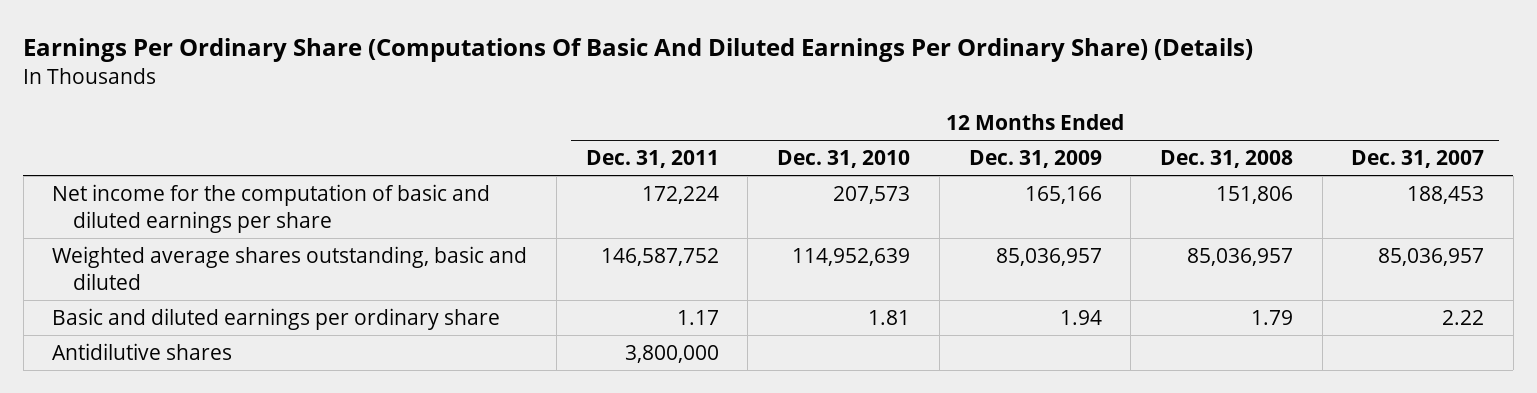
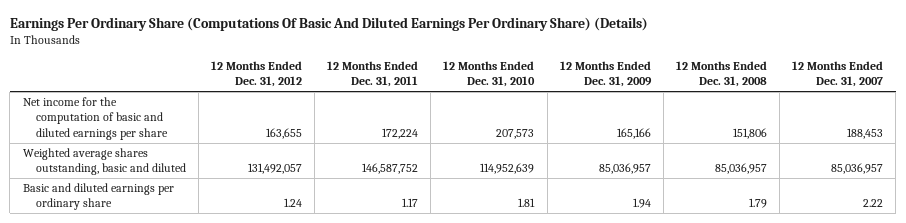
none -> [210,60,302,88] 12 Months Ended Dec. 31, 2012
[52,343,233,361] Antidilutive shares -> none

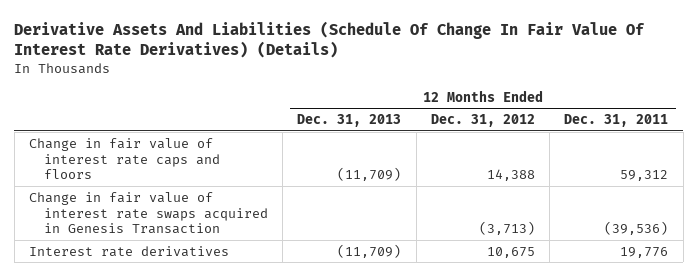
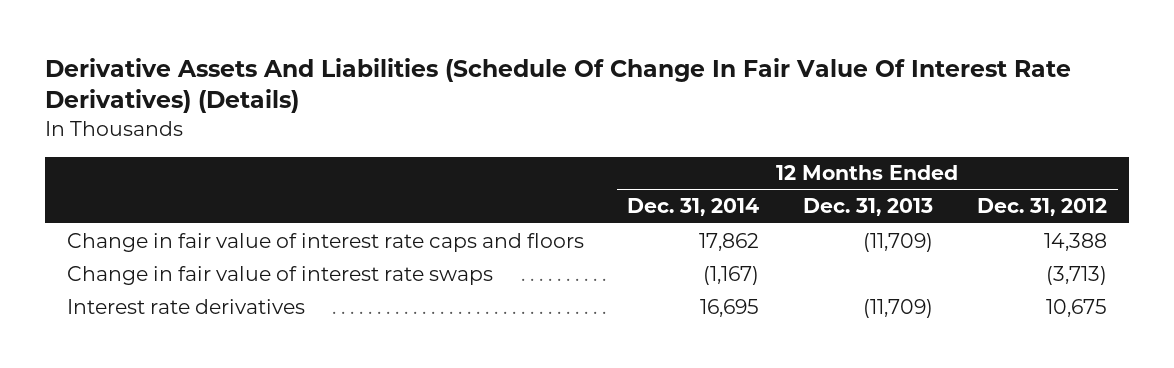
[564,114,669,128] Dec. 31, 2011 -> none
none -> [627,198,760,217] Dec. 31, 2014
[29,191,268,235] Change in fair value of interest rate swaps acquired in Genesis Transaction -> [66,265,493,285] Change in fair value of interest rate swaps

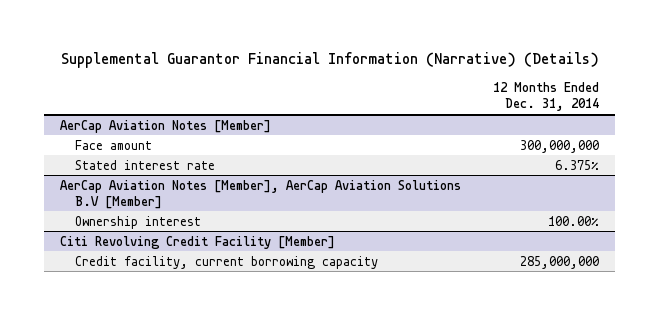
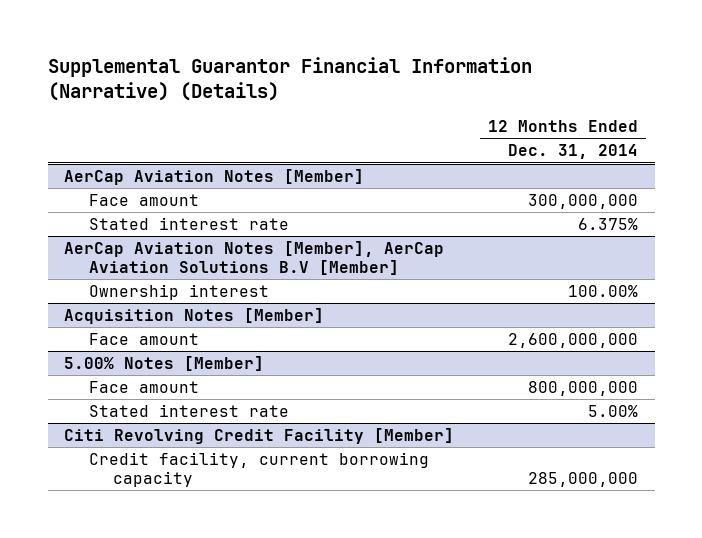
none -> [64,307,325,324] Acquisition Notes [Member]
none -> [88,332,199,345] Face amount
none -> [64,355,265,371] 5.00% Notes [Member]
none -> [88,380,199,393] Face amount
none -> [88,403,289,417] Stated interest rate

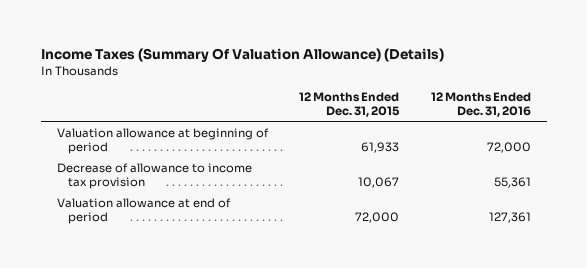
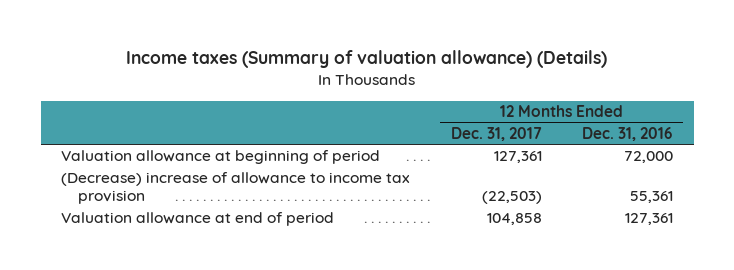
[40,47,444,62] Income Taxes (Summary Of Valuation Allowance) (Details) -> [126,50,608,69] Income taxes (Summary of valuation allowance) (Details)
[299,92,401,118] 12 Months Ended Dec. 31, 2015 -> none
none -> [450,126,542,141] Dec. 31, 2017
[56,162,252,189] Decrease of allowance to income tax provision -> [60,172,410,205] (Decrease) increase of allowance to income tax provision

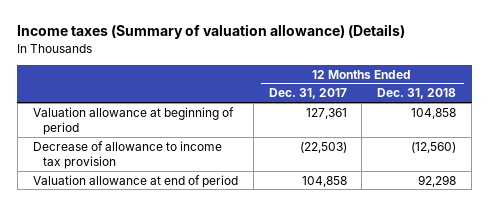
[582,126,674,141] Dec. 31, 2016 -> none
none -> [377,88,457,100] Dec. 31, 2018
[60,172,410,205] (Decrease) increase of allowance to income tax provision -> [32,140,222,169] Decrease of allowance to income tax provision

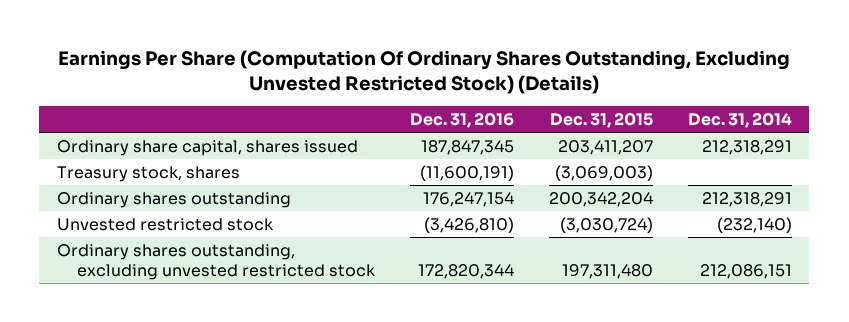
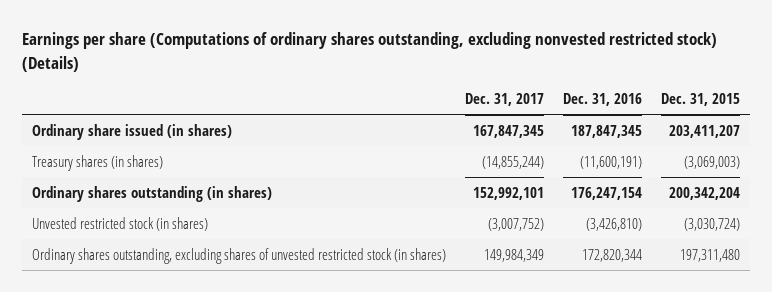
[58,49,791,94] Earnings Per Share (Computation Of Ordinary Shares Outstanding, Excluding Unvested Restricted Stock) (Details) -> [22,32,718,72] Earnings per share (Computations of ordinary shares outstanding, excluding nonvested restricted stock) (Details)
[687,111,792,128] Dec. 31, 2014 -> none
none -> [464,93,544,107] Dec. 31, 2017
[56,140,358,157] Ordinary share capital, shares issued -> [31,123,232,140] Ordinary share issued (in shares)
[56,166,240,183] Treasury stock, shares -> [31,154,163,171] Treasury shares (in shares)
[56,192,291,209] Ordinary shares outstanding -> [31,185,272,202] Ordinary shares outstanding (in shares)
[56,218,274,232] Unvested restricted stock -> [31,216,208,231] Unvested restricted stock (in shares)
[56,244,377,280] Ordinary shares outstanding, excluding unvested restricted stock -> [31,247,446,264] Ordinary shares outstanding, excluding shares of unvested restricted stock (in shares)

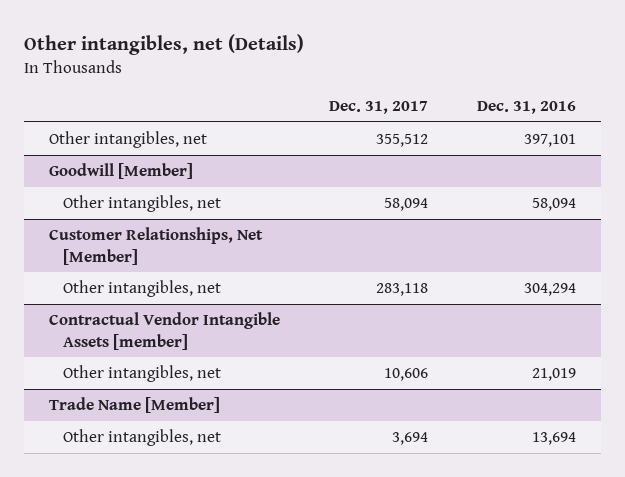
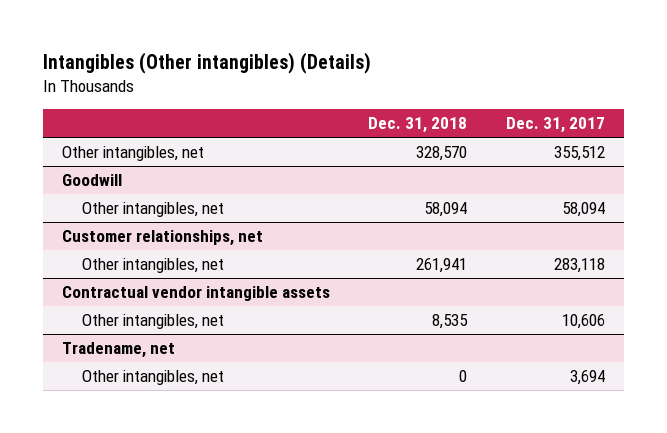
[24,34,305,56] Other intangibles, net (Details) -> [42,52,371,75] Intangibles (Other intangibles) (Details)
[477,101,577,115] Dec. 31, 2016 -> none
none -> [368,117,468,134] Dec. 31, 2018
[48,163,193,180] Goodwill [Member] -> [61,174,122,187] Goodwill
[48,227,263,265] Customer Relationships, Net [Member] -> [61,230,263,247] Customer relationships, net
[48,312,280,350] Contractual Vendor Intangible Assets [member] -> [61,286,330,302] Contractual vendor intangible assets
[48,397,220,414] Trade Name [Member] -> [61,342,175,359] Tradename, net

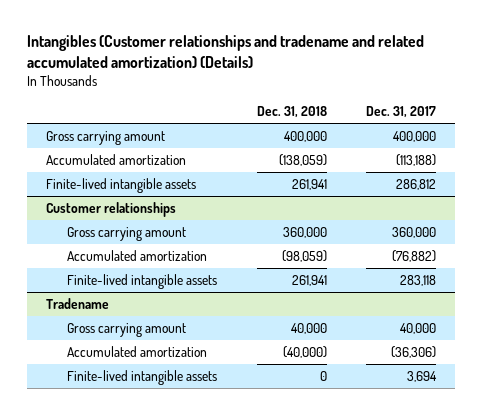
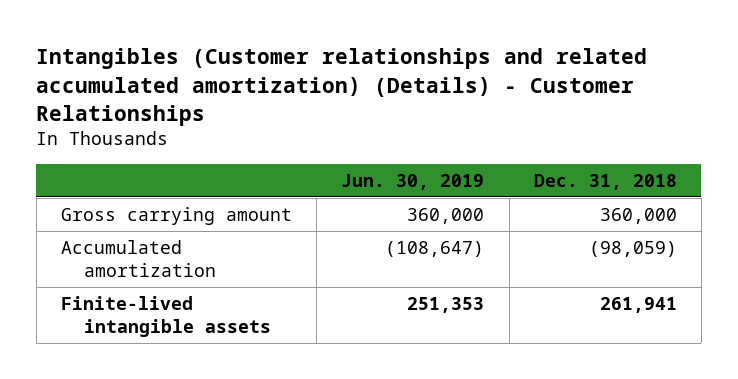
[26,35,424,69] Intangibles (Customer relationships and tradename and related accumulated amortization) (Details) -> [36,48,648,126] Intangibles (Customer relationships and related accumulated amortization) (Details) - Customer Relationships
[365,106,436,119] Dec. 31, 2017 -> none
none -> [341,173,485,190] Jun. 30, 2019
[46,130,166,145] Gross carrying amount -> none
[46,153,187,165] Accumulated amortization -> none
[46,177,197,193] Finite-lived intangible assets -> none
[46,201,177,217] Customer relationships -> none
[46,297,110,309] Tradename -> none
[67,322,187,337] Gross carrying amount -> none
[67,345,208,357] Accumulated amortization -> none
[67,369,218,385] Finite-lived intangible assets -> none

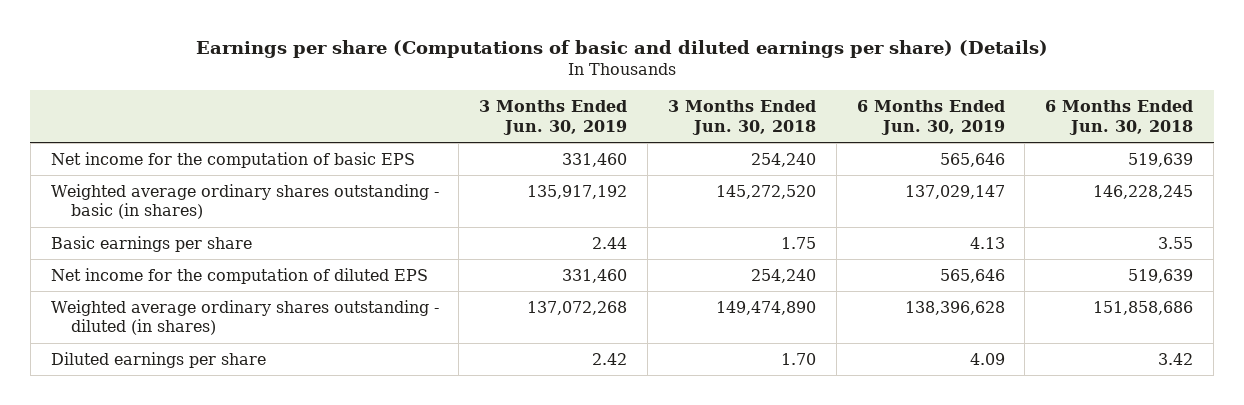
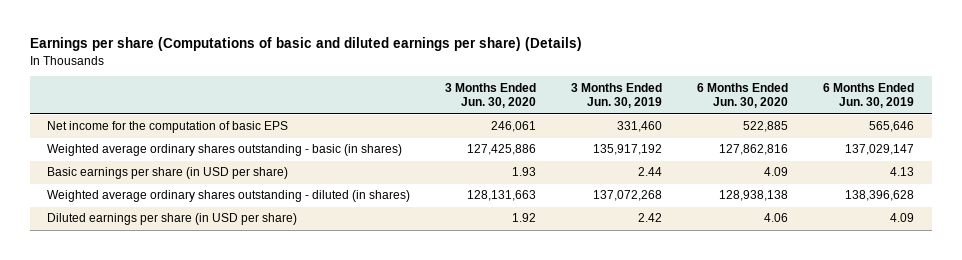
[667,100,816,135] 3 Months Ended Jun. 30, 2018 -> none
[1045,100,1194,135] 6 Months Ended Jun. 30, 2018 -> none
none -> [445,82,537,109] 3 Months Ended Jun. 30, 2020
none -> [697,82,789,109] 6 Months Ended Jun. 30, 2020
[50,267,428,284] Net income for the computation of diluted EPS -> none
[50,235,252,252] Basic earnings per share -> [47,167,289,180] Basic earnings per share (in USD per share)
[50,351,266,368] Diluted earnings per share -> [47,213,298,226] Diluted earnings per share (in USD per share)

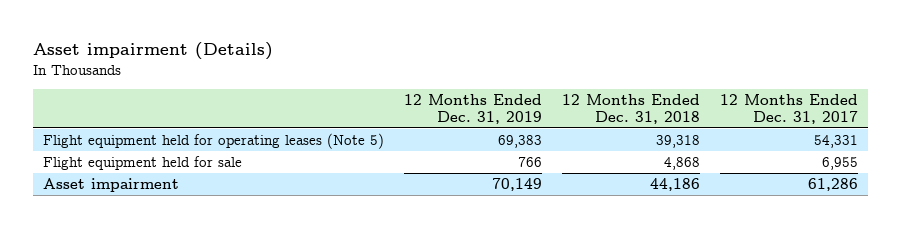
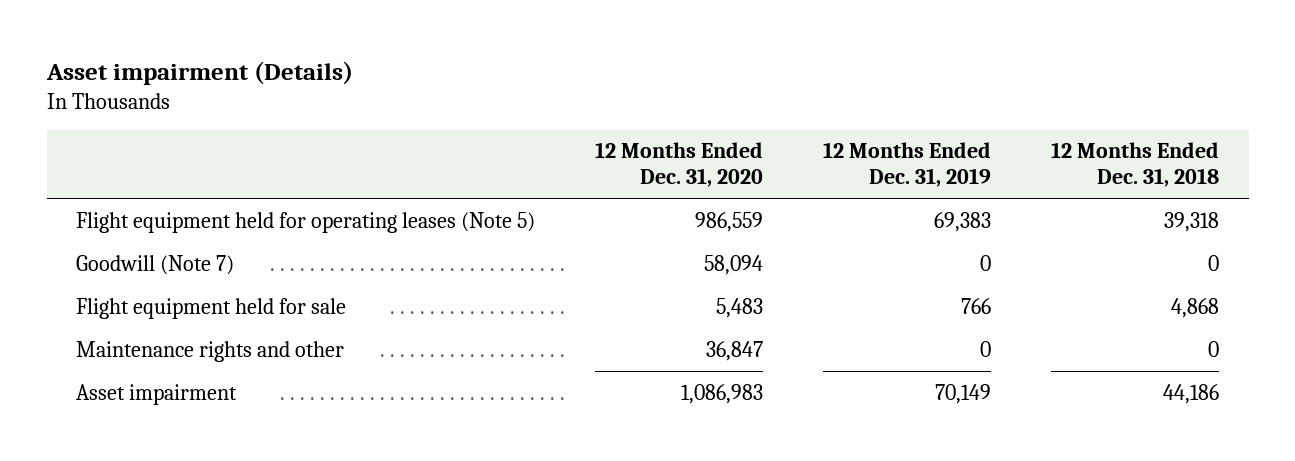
[720,93,859,124] 12 Months Ended Dec. 31, 2017 -> none
none -> [595,142,764,188] 12 Months Ended Dec. 31, 2020
none -> [76,254,235,275] Goodwill (Note 7)
none -> [76,340,345,362] Maintenance rights and other

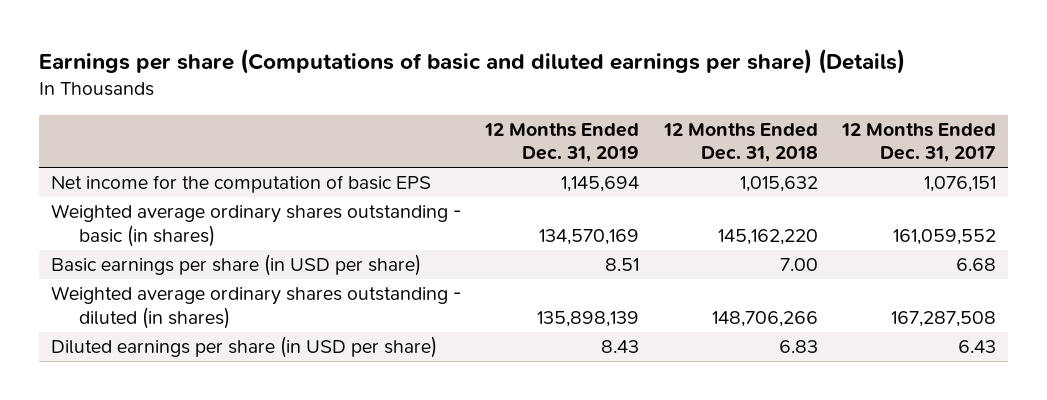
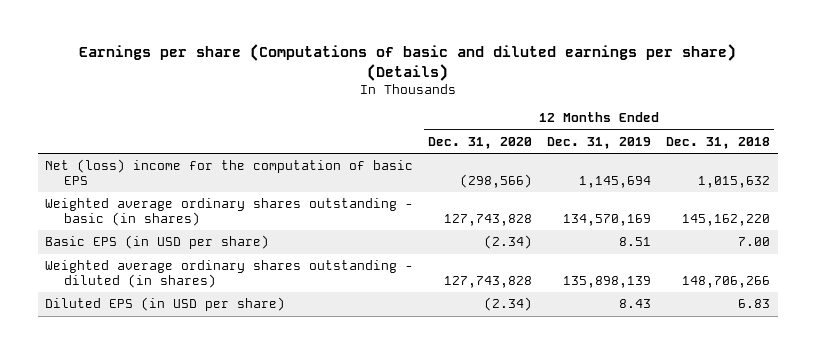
[841,122,997,163] 12 Months Ended Dec. 31, 2017 -> none
none -> [428,136,533,149] Dec. 31, 2020
[50,175,431,194] Net income for the computation of basic EPS -> [45,159,414,185] Net (loss) income for the computation of basic EPS
[50,254,421,277] Basic earnings per share (in USD per share) -> [45,235,270,250] Basic EPS (in USD per share)
[50,336,437,359] Diluted earnings per share (in USD per share) -> [45,297,286,312] Diluted EPS (in USD per share)

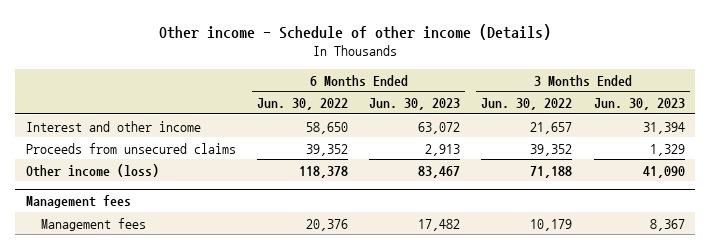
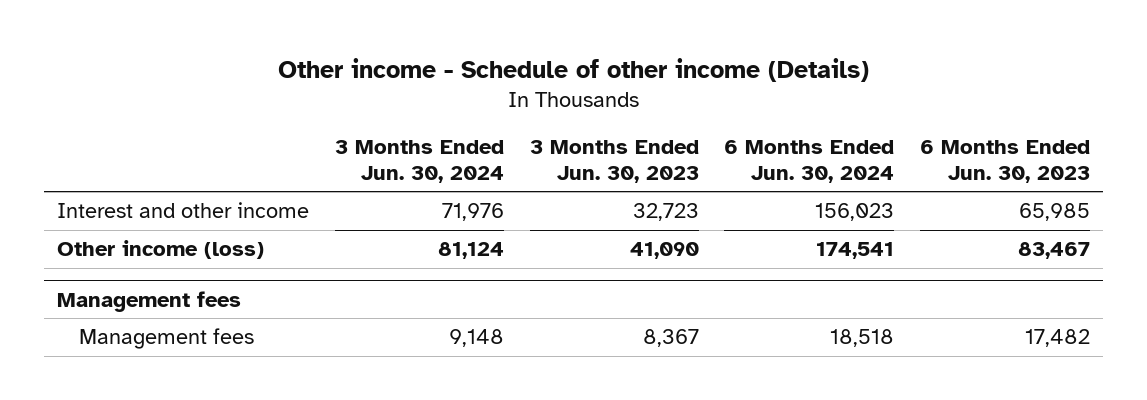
[256,98,348,111] Jun. 30, 2022 -> none
[481,98,573,111] Jun. 30, 2022 -> none
none -> [334,140,504,183] 3 Months Ended Jun. 30, 2024
none -> [724,140,895,183] 6 Months Ended Jun. 30, 2024
[25,142,236,154] Proceeds from unsecured claims -> none
[418,121,461,134] 63,072 -> [1019,203,1091,222] 65,985
[642,121,685,134] 31,394 -> [632,203,699,222] 32,723

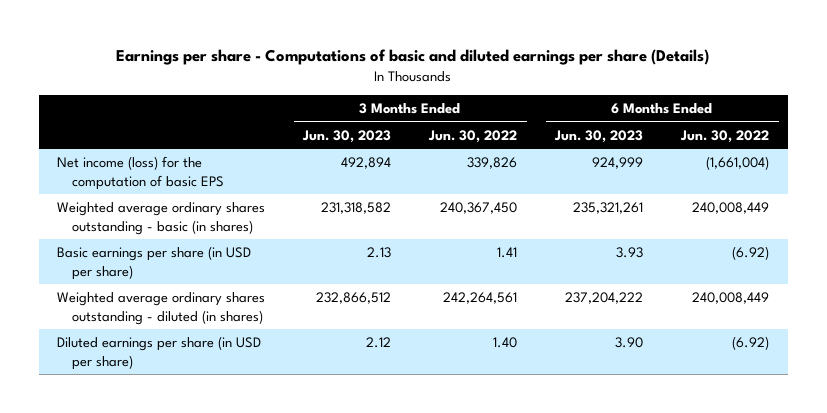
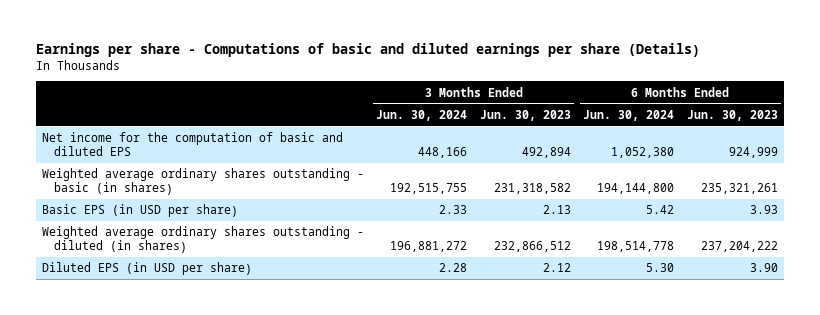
[428,129,518,143] Jun. 30, 2022 -> none
[680,129,770,143] Jun. 30, 2022 -> none
none -> [376,109,468,121] Jun. 30, 2024
none -> [583,109,675,121] Jun. 30, 2024
[57,155,224,190] Net income (loss) for the computation of basic EPS -> [41,132,343,157] Net income for the computation of basic and diluted EPS
[57,245,252,280] Basic earnings per share (in USD per share) -> [41,204,238,218] Basic EPS (in USD per share)
[57,335,262,370] Diluted earnings per share (in USD per share) -> [41,262,252,276] Diluted EPS (in USD per share)

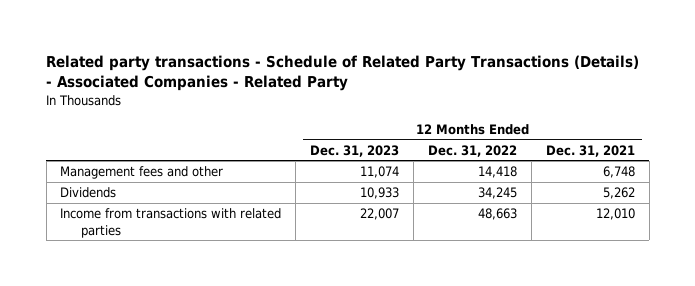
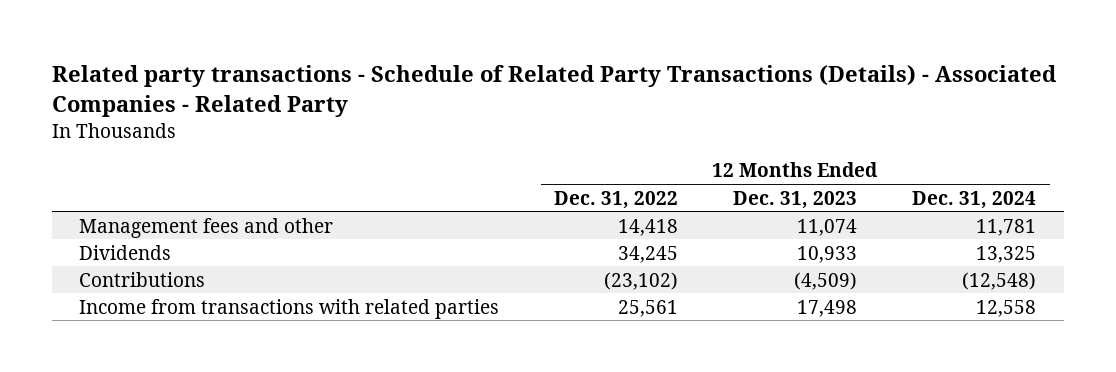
[545,144,635,157] Dec. 31, 2021 -> none
none -> [912,190,1037,209] Dec. 31, 2024
none -> [79,271,206,287] Contributions
[360,208,400,221] 22,007 -> [797,299,858,317] 17,498
[478,208,518,221] 48,663 -> [618,299,679,317] 25,561

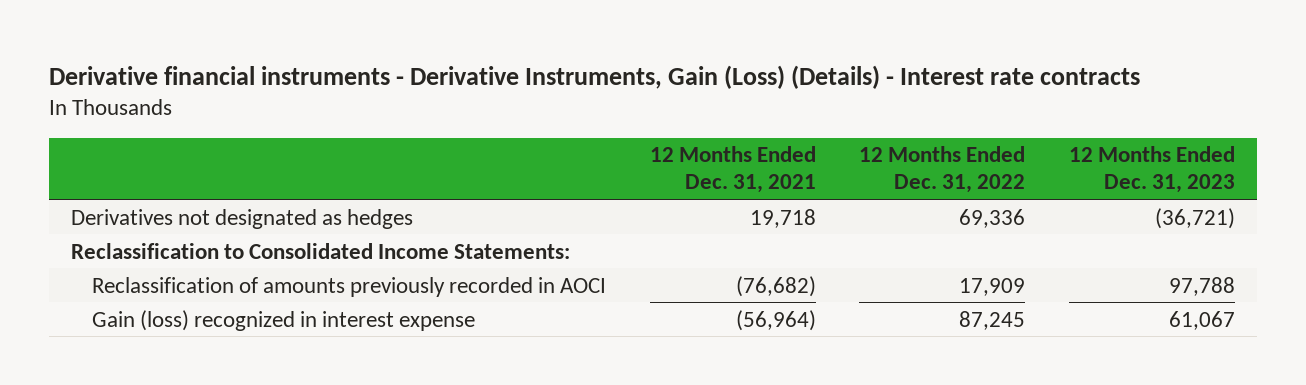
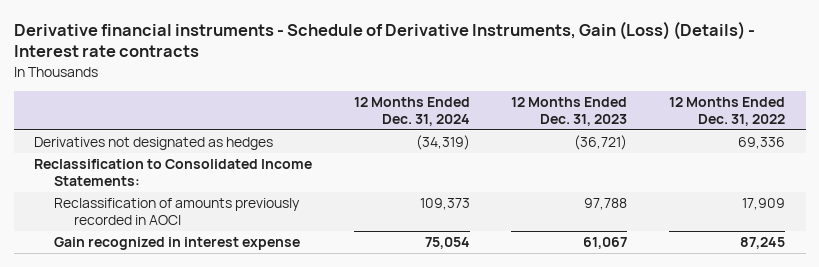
[49,64,1141,89] Derivative financial instruments - Derivative Instruments, Gain (Loss) (Details) - Interest rate contracts -> [13,20,755,58] Derivative financial instruments - Schedule of Derivative Instruments, Gain (Loss) (Details) - Interest rate contracts
[649,146,816,194] 12 Months Ended Dec. 31, 2021 -> none
none -> [353,97,470,126] 12 Months Ended Dec. 31, 2024
[92,309,476,331] Gain (loss) recognized in interest expense -> [53,237,300,251] Gain recognized in interest expense

